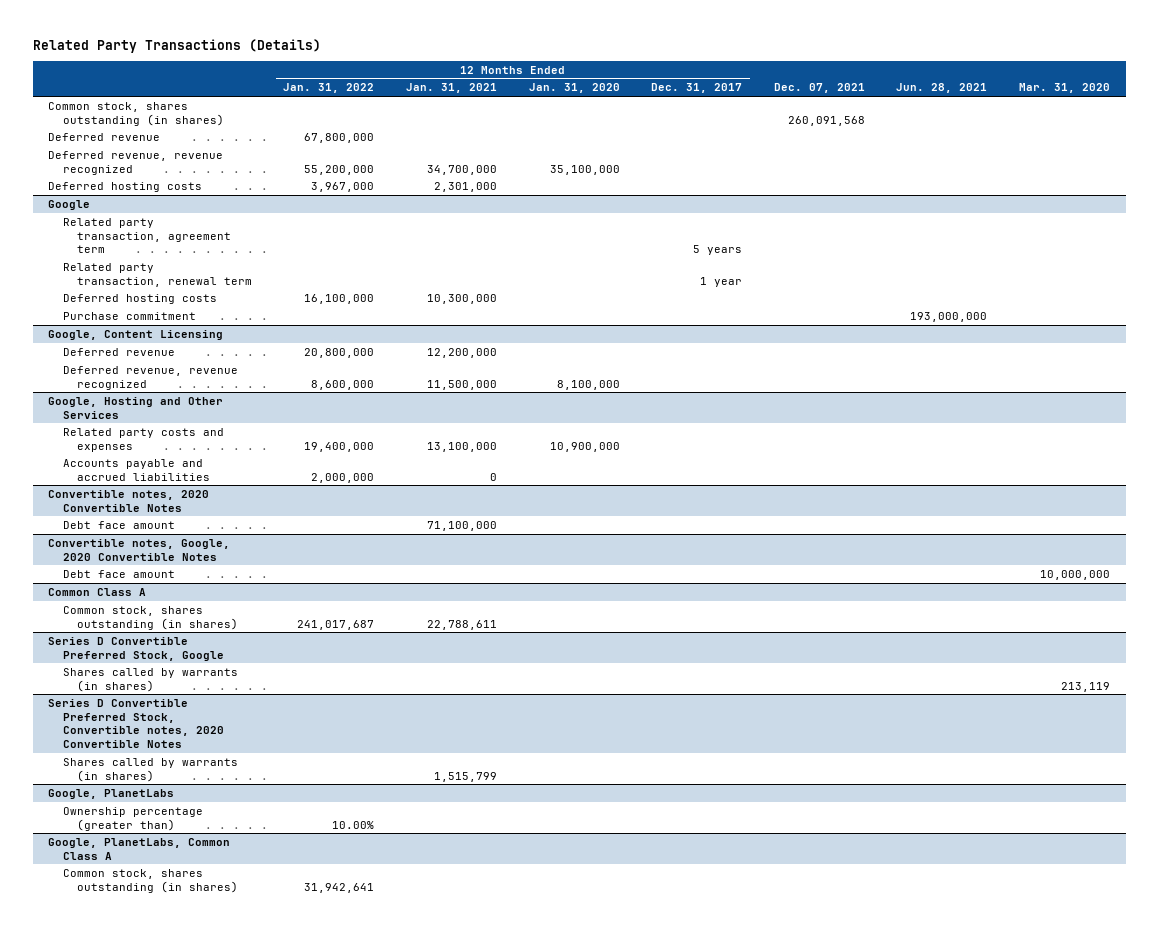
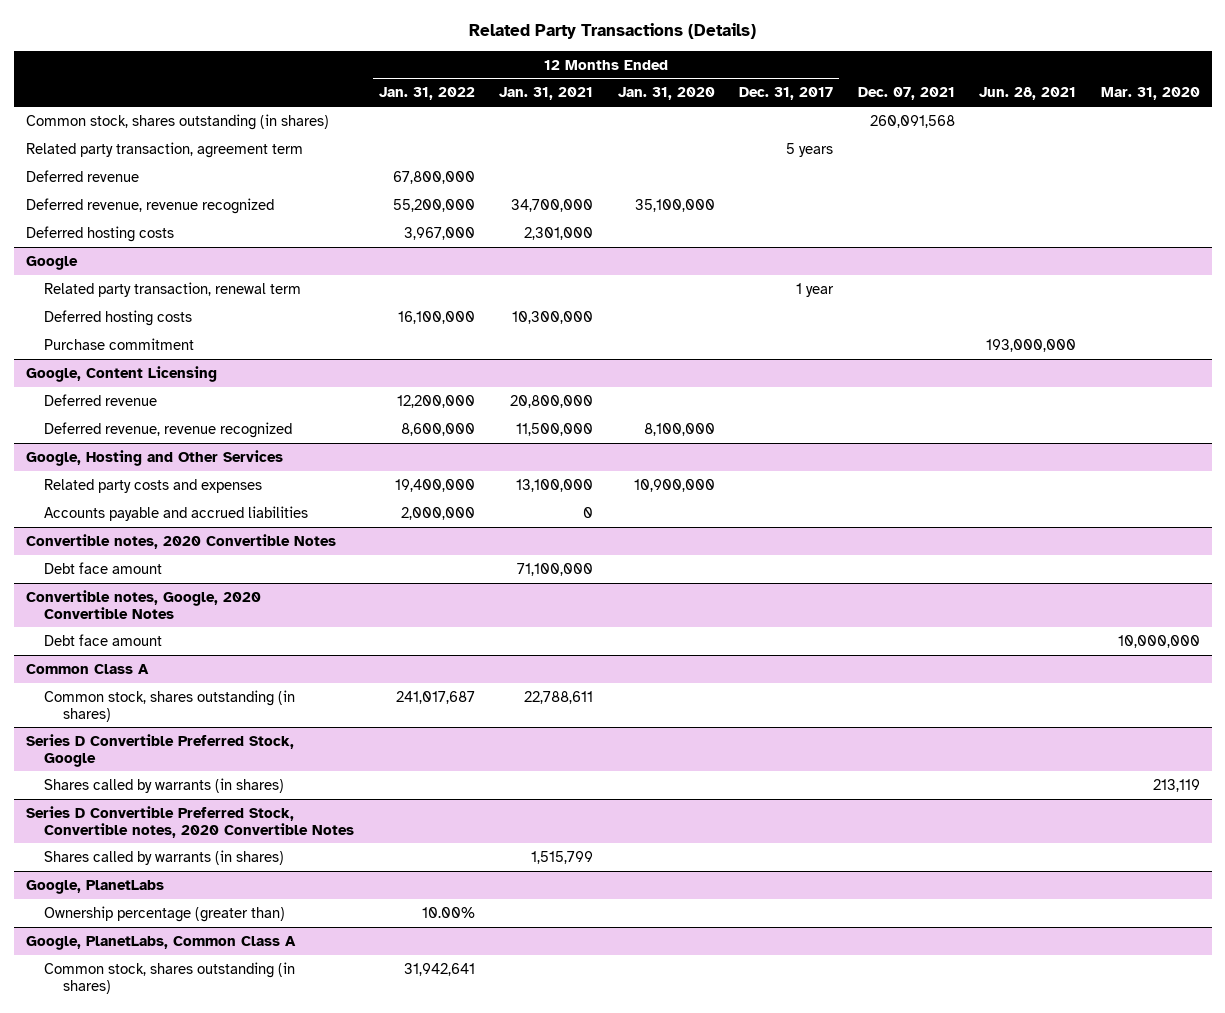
none -> [25,141,303,158] Related party transaction, agreement term
[62,217,231,254] Related party transaction, agreement term -> none
[304,347,375,358] 20,800,000 -> [396,394,475,408] 12,200,000
[426,347,497,358] 12,200,000 -> [510,394,594,408] 20,800,000

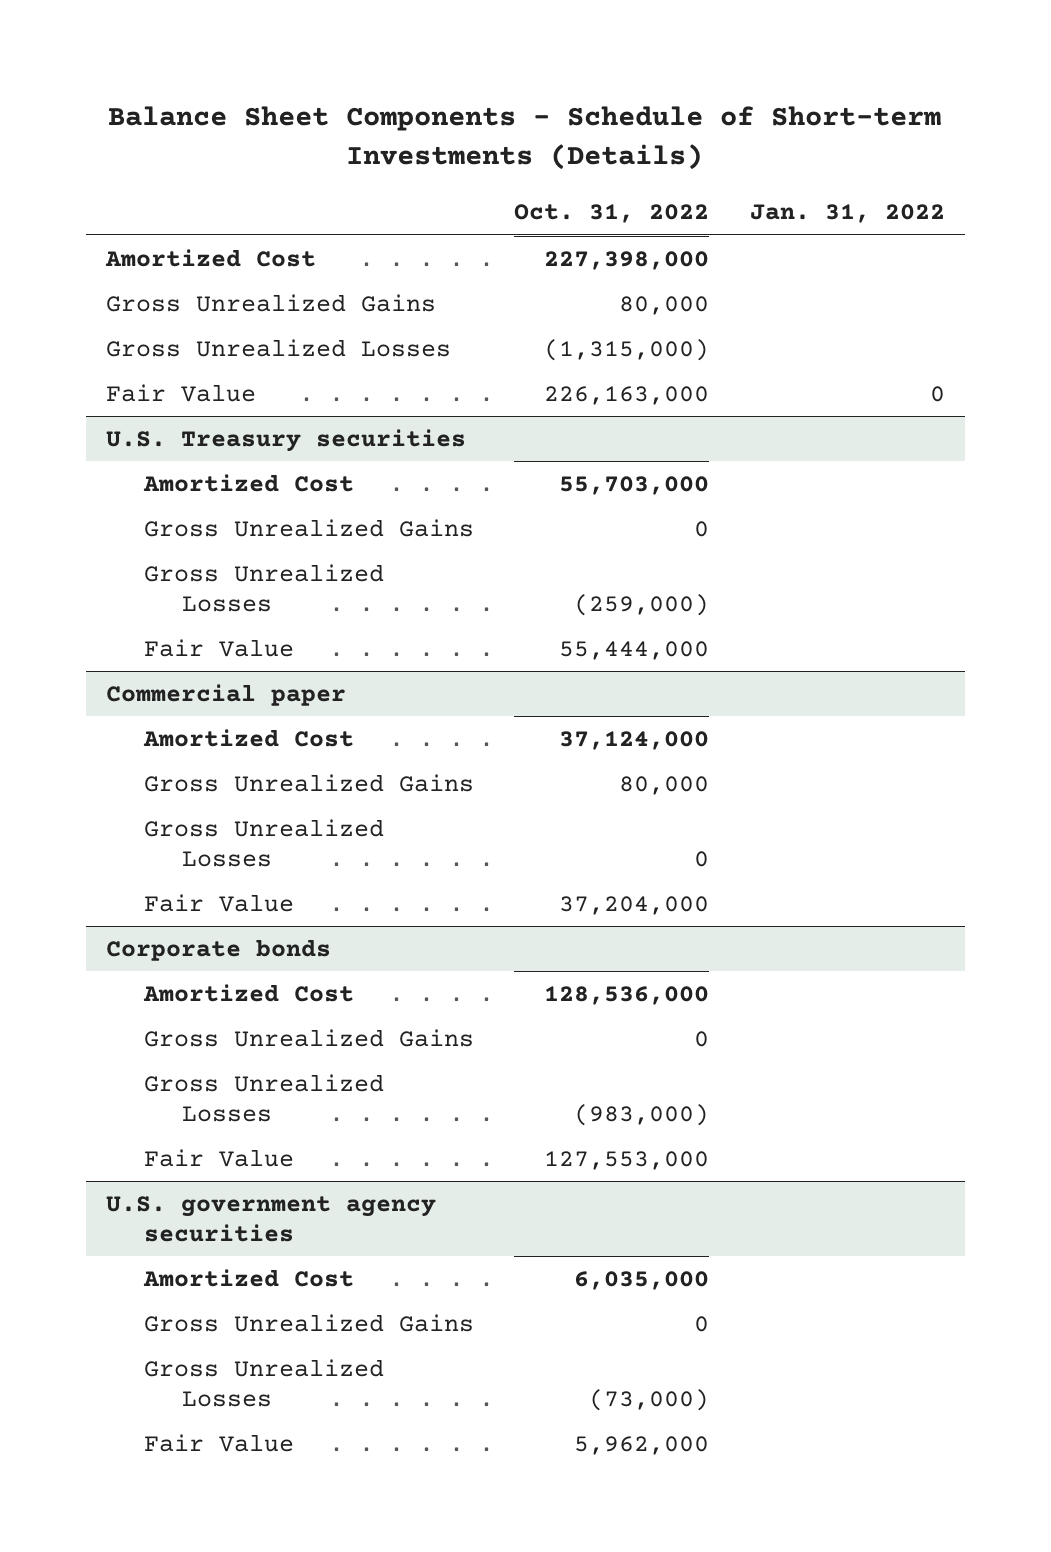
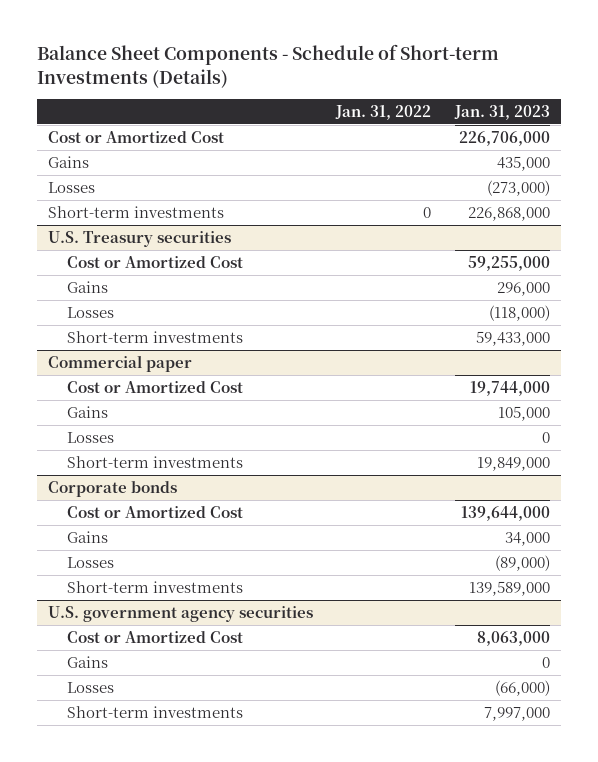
[514,204,710,224] Oct. 31, 2022 -> none
none -> [453,104,550,120] Jan. 31, 2023
[105,248,317,267] Amortized Cost -> [48,131,225,144] Cost or Amortized Cost
[106,293,437,312] Gross Unrealized Gains -> [48,156,90,169] Gains
[106,338,452,357] Gross Unrealized Losses -> [48,182,96,194] Losses
[106,383,257,402] Fair Value -> [48,206,225,219] Short-term investments
[142,473,354,492] Amortized Cost -> [66,256,243,269] Cost or Amortized Cost
[143,518,474,537] Gross Unrealized Gains -> [66,281,108,294] Gains
[143,563,384,613] Gross Unrealized Losses -> [66,307,114,319] Losses
[143,638,294,657] Fair Value -> [66,331,243,344] Short-term investments
[142,728,354,747] Amortized Cost -> [66,381,243,394] Cost or Amortized Cost
[143,773,474,792] Gross Unrealized Gains -> [66,406,108,419] Gains
[143,818,384,868] Gross Unrealized Losses -> [66,432,114,444] Losses
[143,893,294,912] Fair Value -> [66,456,243,469] Short-term investments
[142,983,354,1002] Amortized Cost -> [66,506,243,519] Cost or Amortized Cost
[143,1028,474,1047] Gross Unrealized Gains -> [66,531,108,544] Gains
[143,1073,384,1123] Gross Unrealized Losses -> [66,557,114,569] Losses
[143,1148,294,1167] Fair Value -> [66,581,243,594] Short-term investments
[142,1268,354,1287] Amortized Cost -> [66,631,243,644] Cost or Amortized Cost
[143,1313,474,1332] Gross Unrealized Gains -> [66,656,108,669] Gains
[143,1358,384,1408] Gross Unrealized Losses -> [66,682,114,694] Losses
[143,1433,294,1452] Fair Value -> [66,706,243,719] Short-term investments

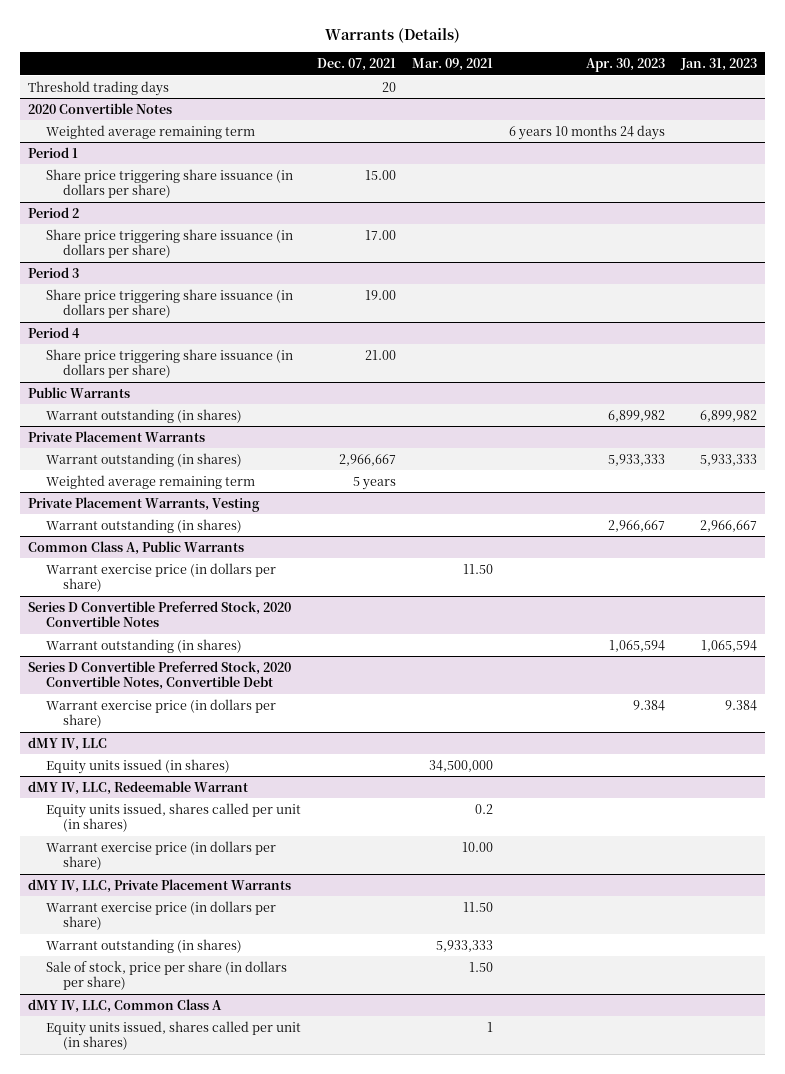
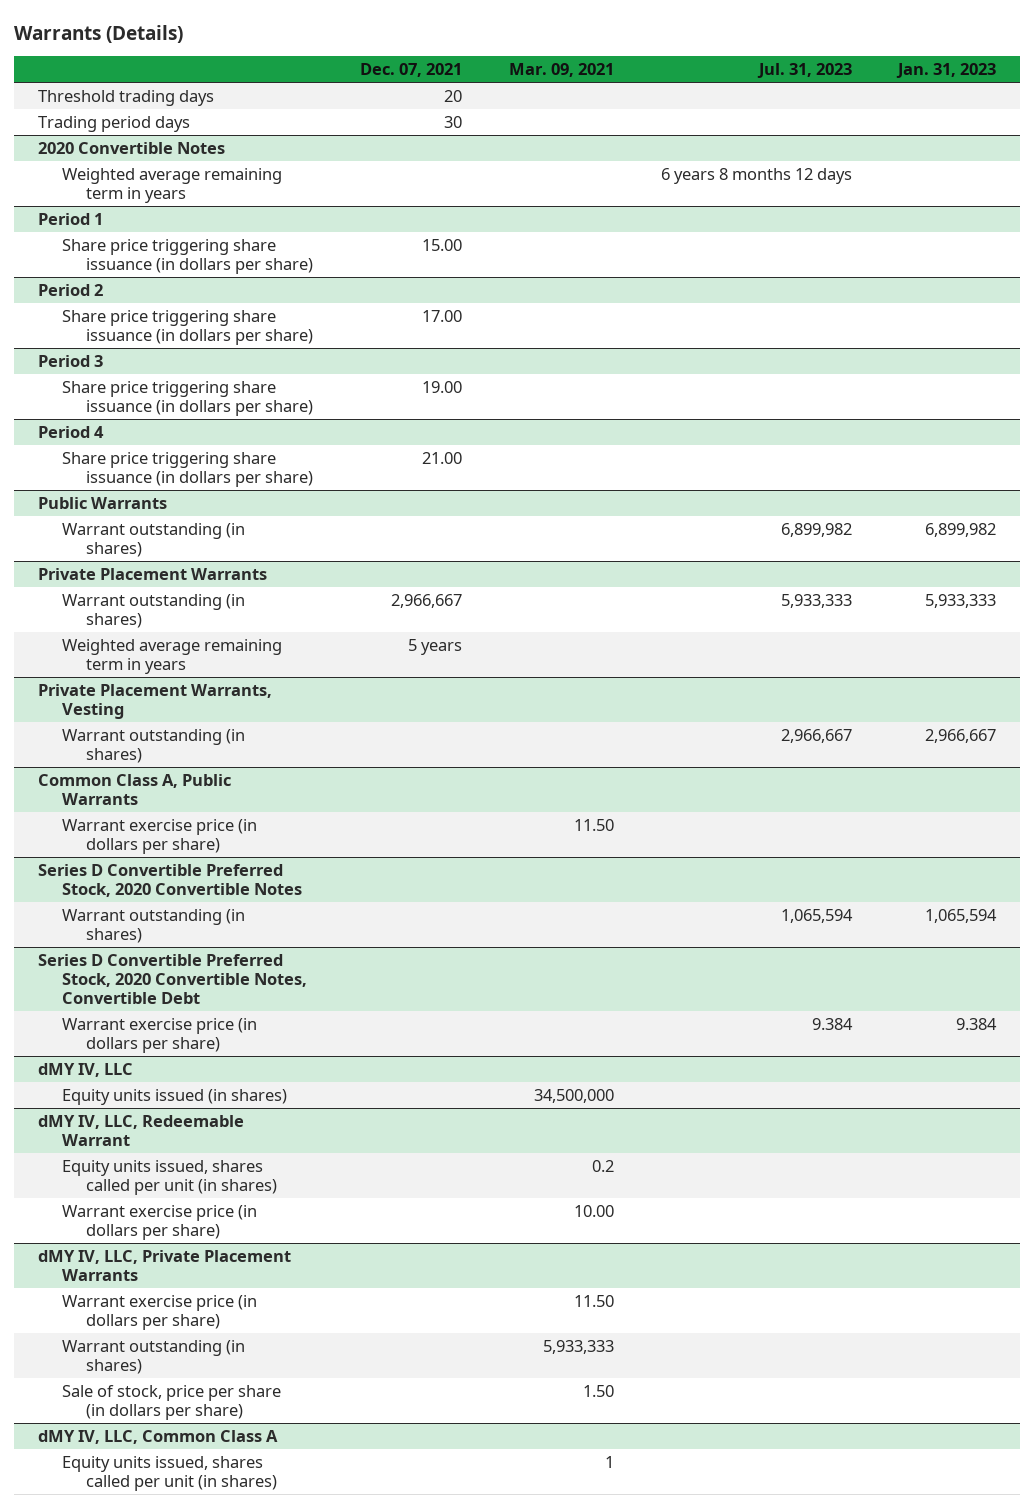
[586,57,666,72] Apr. 30, 2023 -> none
none -> [756,63,852,79] Jul. 31, 2023
none -> [37,115,190,132] Trading period days
[45,124,255,139] Weighted average remaining term -> [61,167,282,203] Weighted average remaining term in years
[45,474,255,489] Weighted average remaining term -> [61,638,282,674] Weighted average remaining term in years

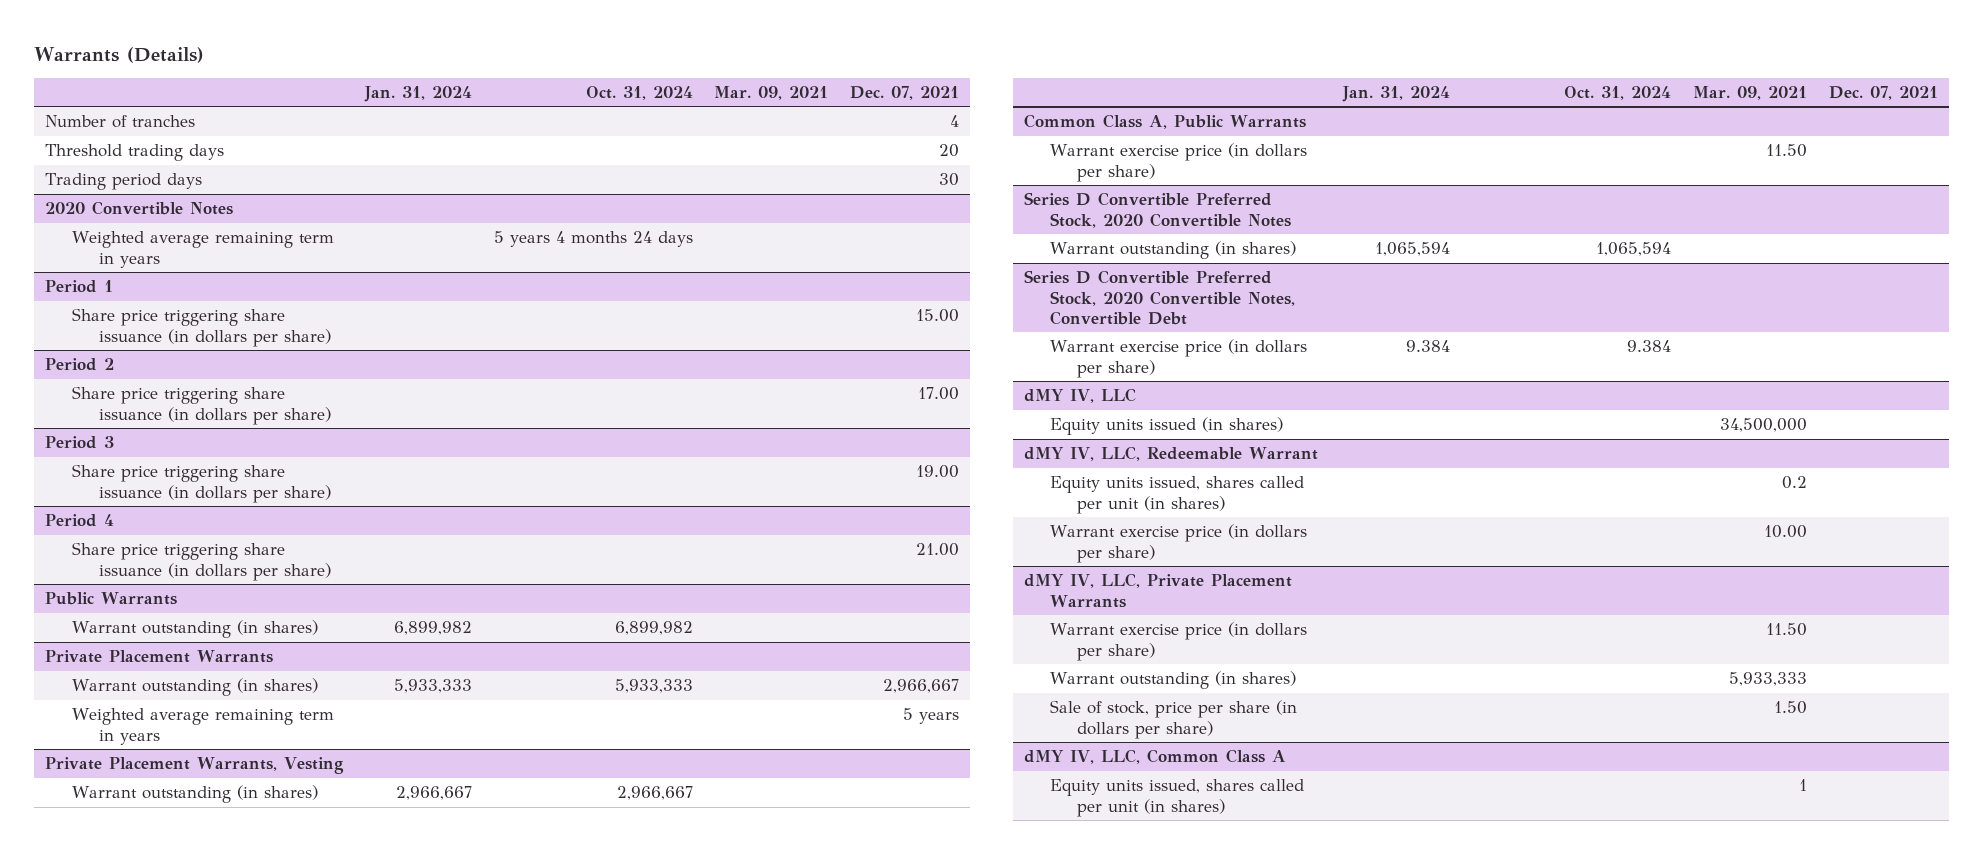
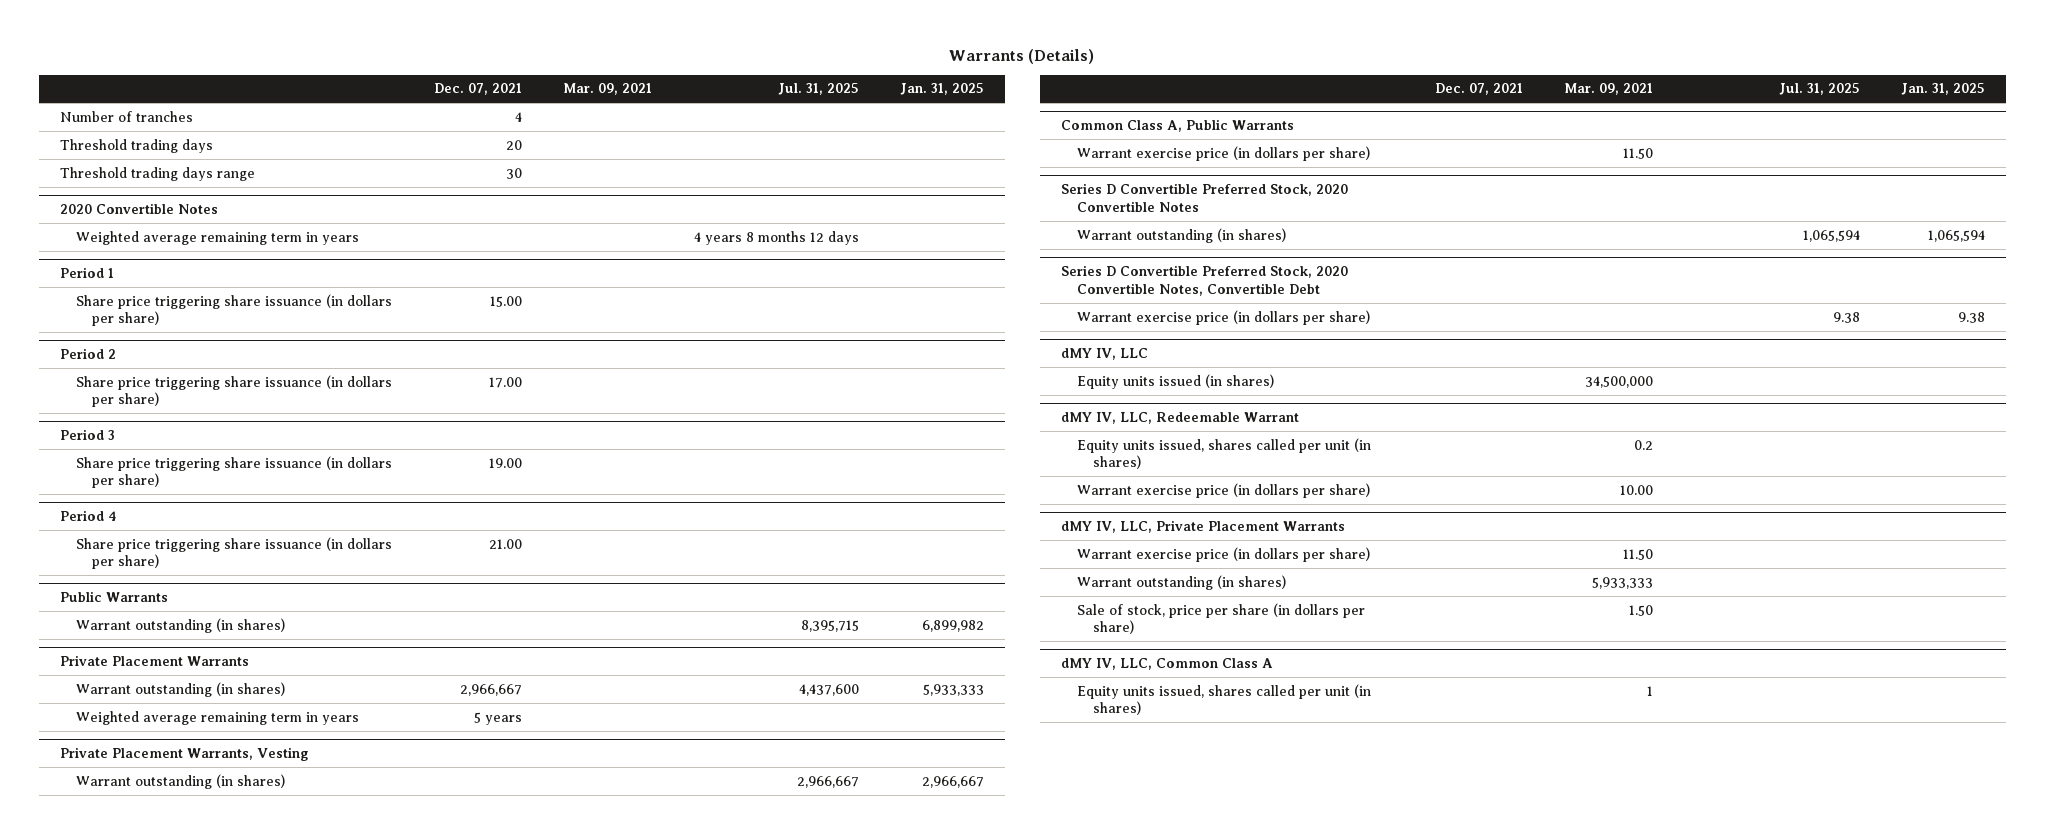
[363,85,472,102] Jan. 31, 2024 -> none
[585,85,693,100] Oct. 31, 2024 -> none
none -> [778,83,860,96] Jul. 31, 2025
none -> [899,83,984,96] Jan. 31, 2025
[45,173,203,191] Trading period days -> none
none -> [59,166,255,181] Threshold trading days range

